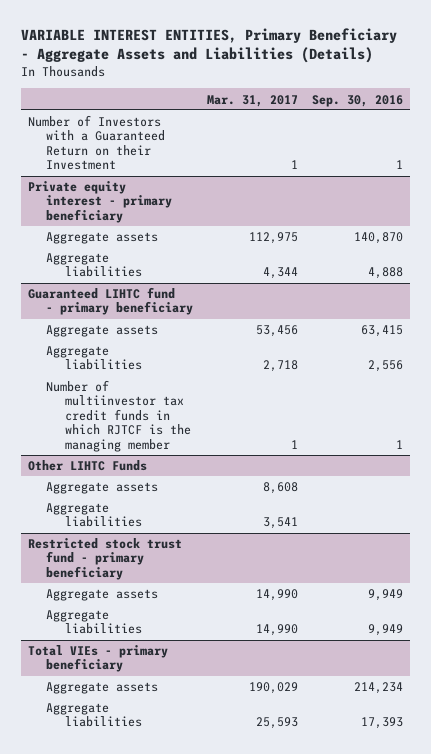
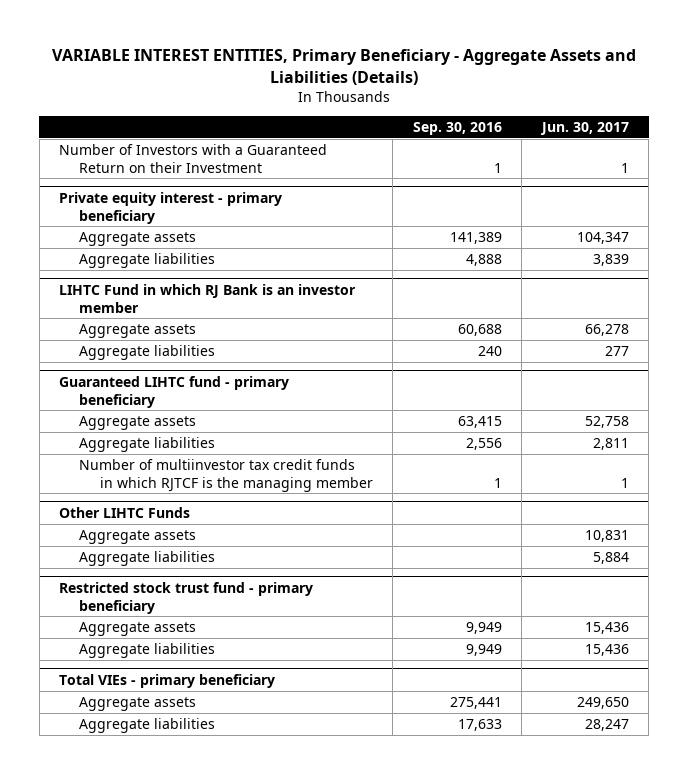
[207,94,299,107] Mar. 31, 2017 -> none
none -> [539,122,629,136] Jun. 30, 2017
[353,232,403,245] 140,870 -> [449,231,502,244] 141,389
none -> [59,283,357,313] LIHTC Fund in which RJ Bank is an investor member
none -> [79,323,197,338] Aggregate assets
none -> [79,344,216,360] Aggregate liabilities
[353,682,403,695] 214,234 -> [449,696,502,709] 275,441
[360,717,403,730] 17,393 -> [457,718,502,731] 17,633

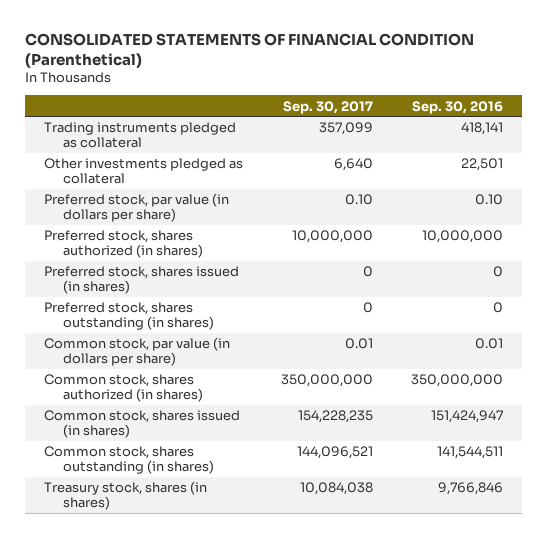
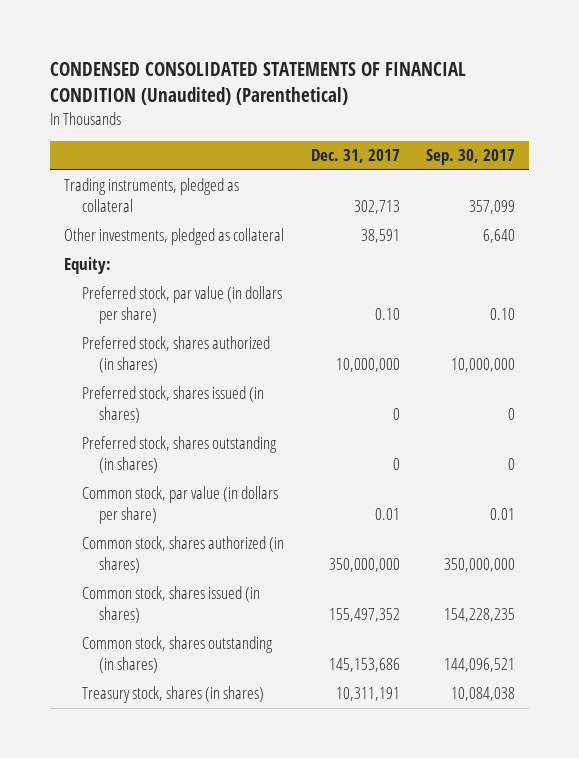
[24,32,474,69] CONSOLIDATED STATEMENTS OF FINANCIAL CONDITION (Parenthetical) -> [50,62,467,106] CONDENSED CONSOLIDATED STATEMENTS OF FINANCIAL CONDITION (Unaudited) (Parenthetical)
[412,100,504,114] Sep. 30, 2016 -> none
none -> [310,149,400,164] Dec. 31, 2017
[43,122,236,149] Trading instruments pledged as collateral -> [63,178,239,213] Trading instruments, pledged as collateral
[43,158,243,185] Other investments pledged as collateral -> [63,228,284,246] Other investments, pledged as collateral
none -> [63,257,111,275] Equity:

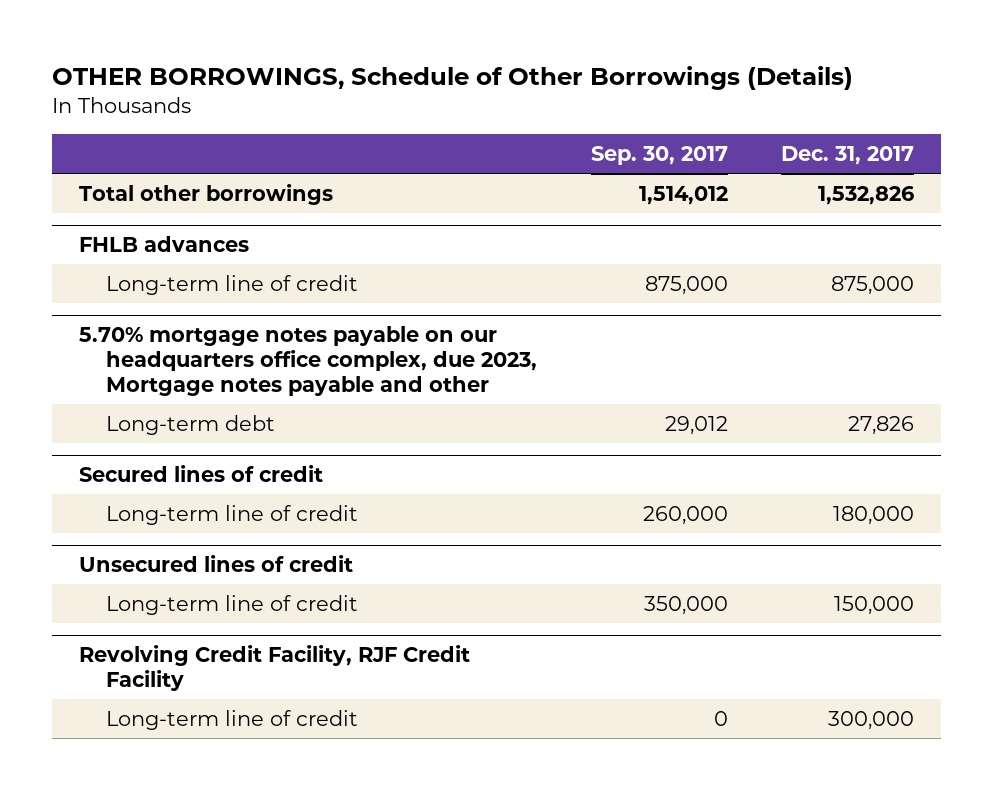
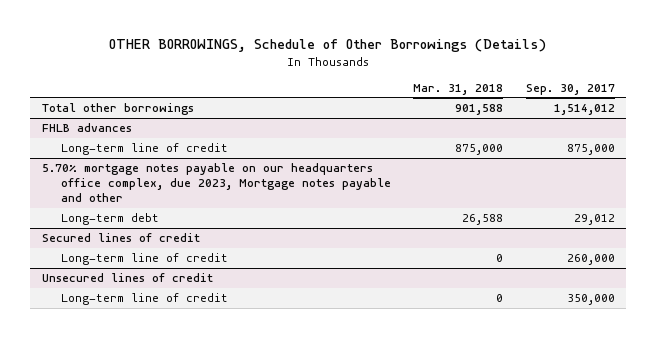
[781,146,915,166] Dec. 31, 2017 -> none
none -> [413,83,504,95] Mar. 31, 2018
[78,645,470,691] Revolving Credit Facility, RJF Credit Facility -> none
[106,709,359,730] Long-term line of credit -> none

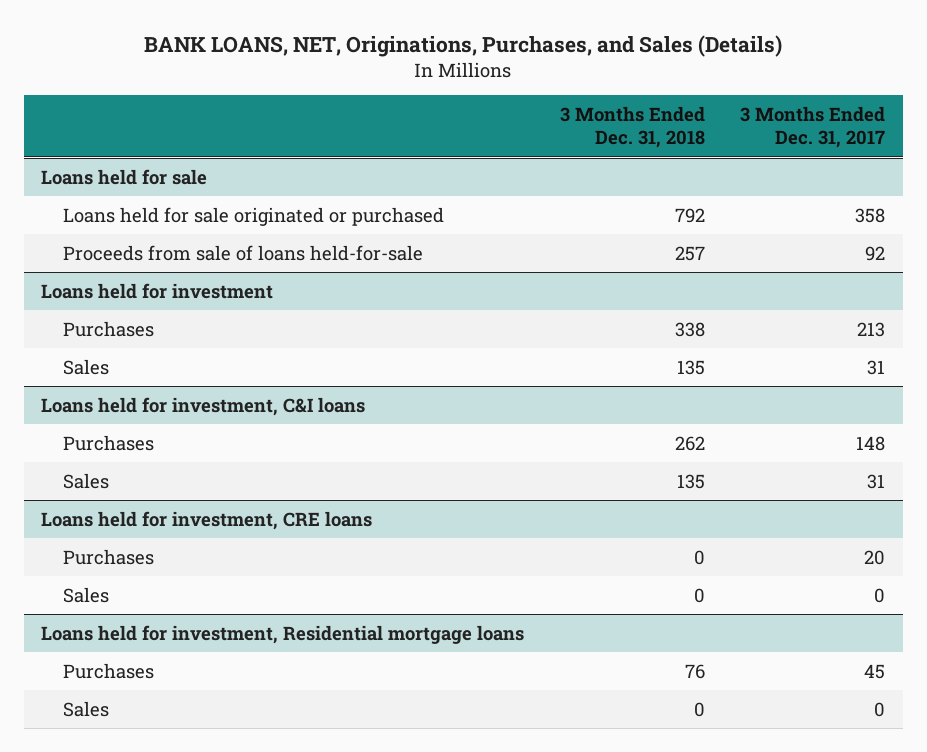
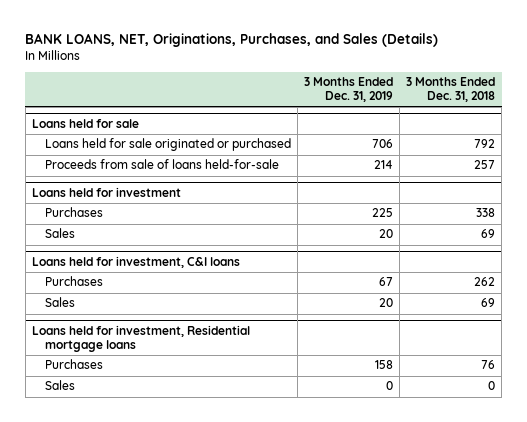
[740,105,886,149] 3 Months Ended Dec. 31, 2017 -> none
none -> [304,77,394,103] 3 Months Ended Dec. 31, 2019
[676,359,705,375] 135 -> [481,229,496,239] 69
[41,510,373,530] Loans held for investment, CRE loans -> none
[62,548,154,565] Purchases -> none
[62,586,109,603] Sales -> none
[676,473,705,489] 135 -> [481,298,496,308] 69

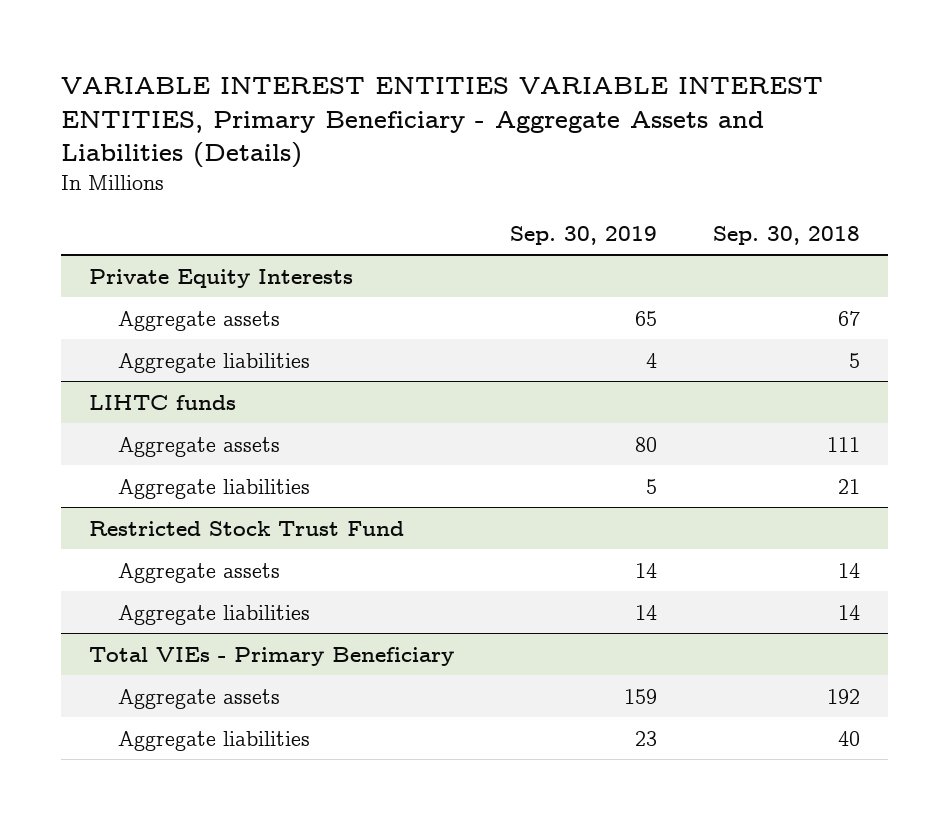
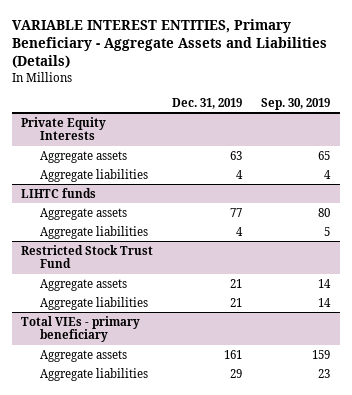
[60,77,823,169] VARIABLE INTEREST ENTITIES VARIABLE INTEREST ENTITIES, Primary Beneficiary - Aggregate Assets and Liabilities (Details) -> [11,18,327,69] VARIABLE INTEREST ENTITIES, Primary Beneficiary - Aggregate Assets and Liabilities (Details)
[712,225,860,245] Sep. 30, 2018 -> none
none -> [172,97,243,109] Dec. 31, 2019
[88,646,454,666] Total VIEs - Primary Beneficiary -> [21,315,141,343] Total VIEs - primary beneficiary

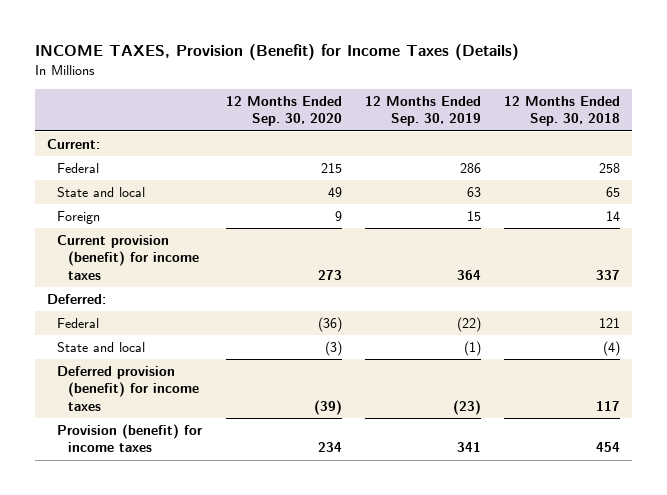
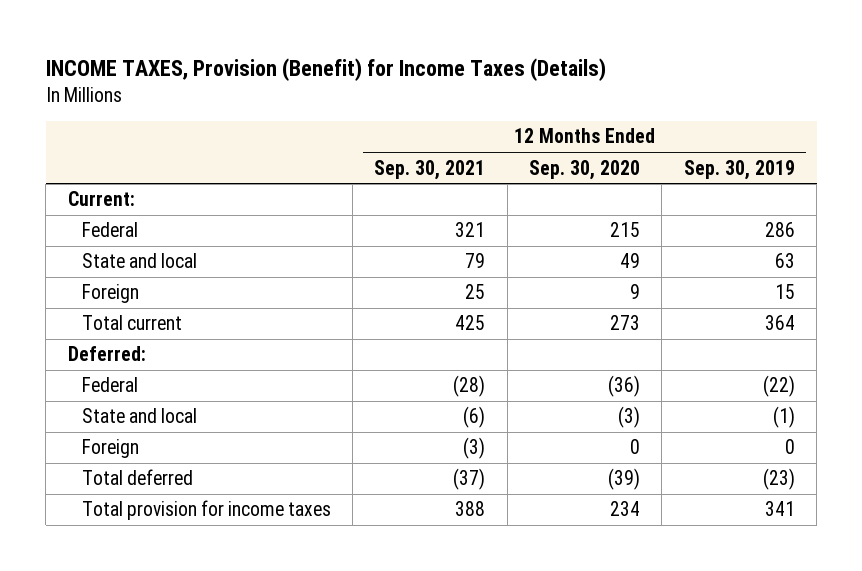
[504,95,621,127] 12 Months Ended Sep. 30, 2018 -> none
none -> [374,159,486,180] Sep. 30, 2021
[57,235,200,280] Current provision (benefit) for income taxes -> [81,315,182,331] Total current
none -> [81,439,139,459] Foreign
[57,366,200,411] Deferred provision (benefit) for income taxes -> [81,469,193,486] Total deferred
[57,424,203,453] Provision (benefit) for income taxes -> [81,500,331,521] Total provision for income taxes

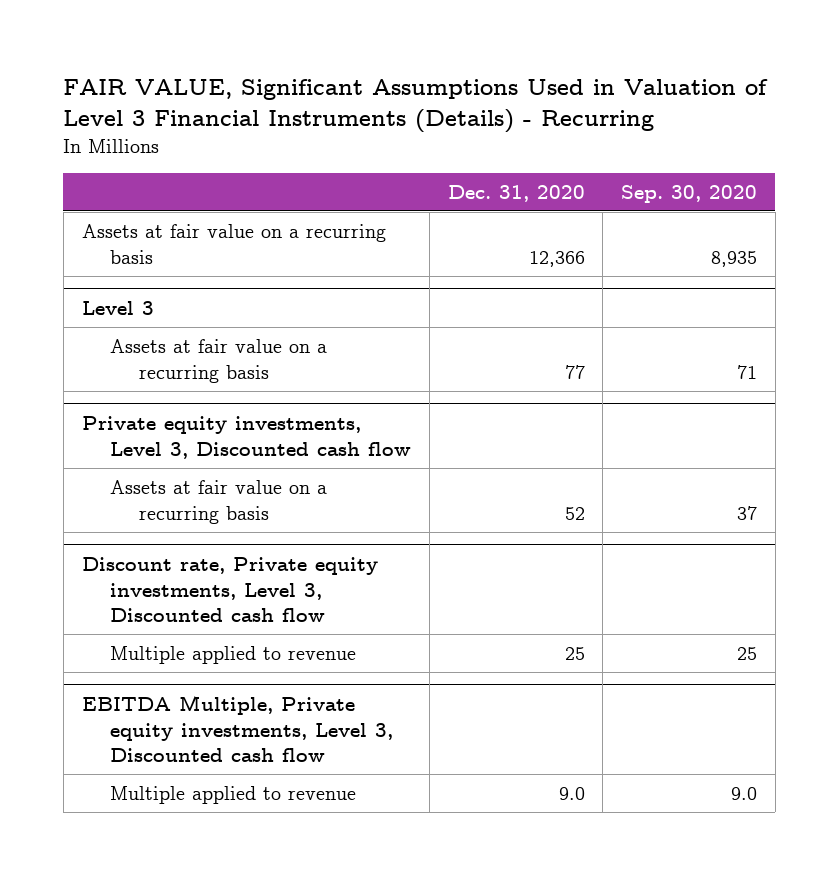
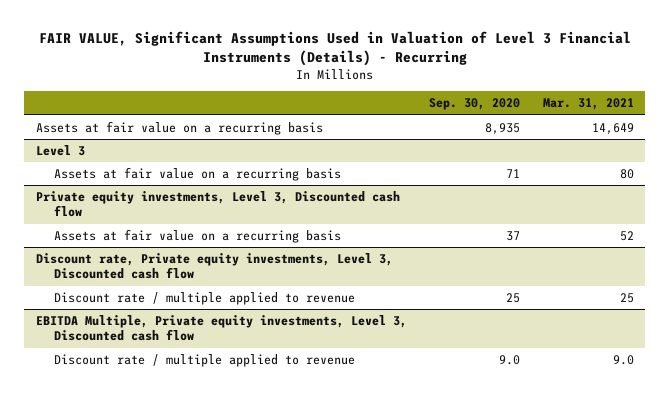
[447,184,585,202] Dec. 31, 2020 -> none
none -> [542,98,634,111] Mar. 31, 2021
[110,645,357,664] Multiple applied to revenue -> [54,291,356,305] Discount rate / multiple applied to revenue
[110,785,357,804] Multiple applied to revenue -> [54,353,356,367] Discount rate / multiple applied to revenue

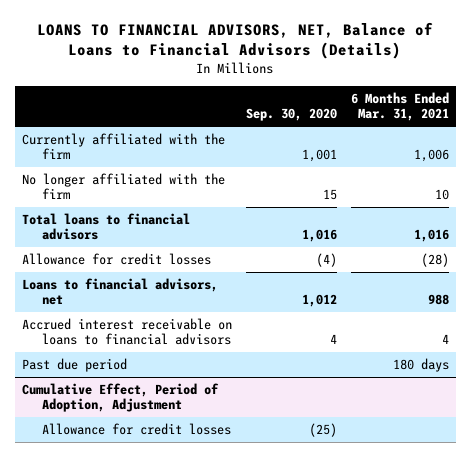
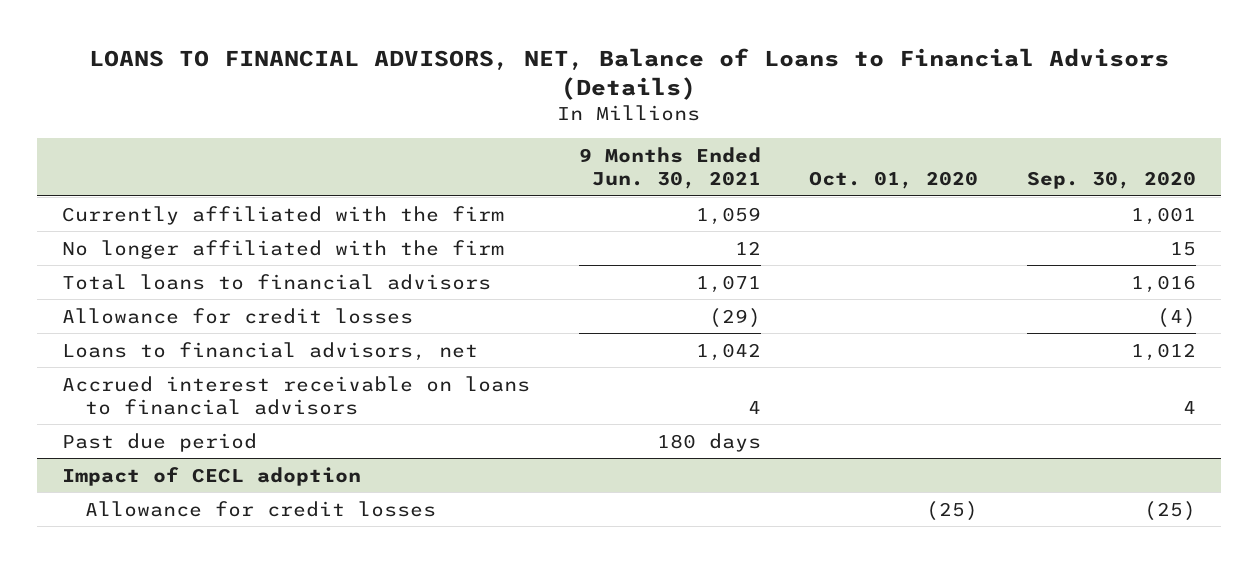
[350,92,449,122] 6 Months Ended Mar. 31, 2021 -> none
none -> [578,146,761,189] 9 Months Ended Jun. 30, 2021
none -> [809,170,979,189] Oct. 01, 2020
[21,383,219,413] Cumulative Effect, Period of Adoption, Adjustment -> [61,466,361,486] Impact of CECL adoption

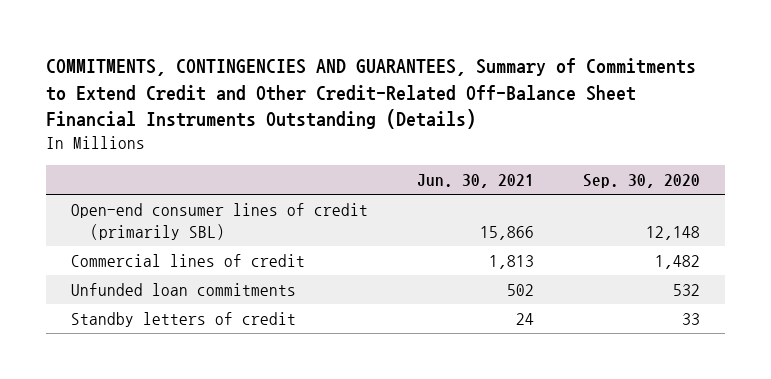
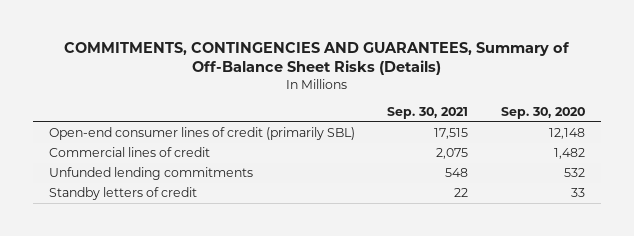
[45,58,696,129] COMMITMENTS, CONTINGENCIES AND GUARANTEES, Summary of Commitments to Extend Credit and Other Credit-Related Off-Balance Sheet Financial Instruments Outstanding (Details) -> [63,41,570,76] COMMITMENTS, CONTINGENCIES AND GUARANTEES, Summary of Off-Balance Sheet Risks (Details)
[416,174,534,189] Jun. 30, 2021 -> none
none -> [387,107,469,120] Sep. 30, 2021
[70,283,296,297] Unfunded loan commitments -> [49,167,254,181] Unfunded lending commitments

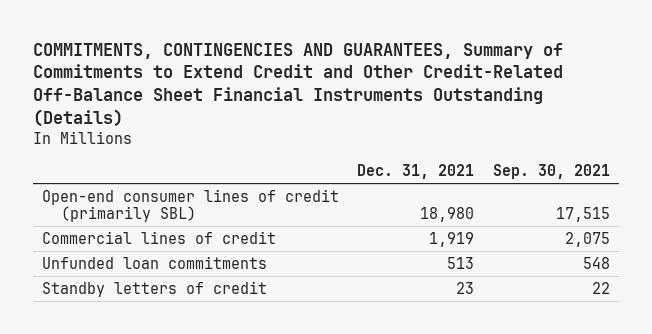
[63,41,570,76] COMMITMENTS, CONTINGENCIES AND GUARANTEES, Summary of Off-Balance Sheet Risks (Details) -> [32,42,563,128] COMMITMENTS, CONTINGENCIES AND GUARANTEES, Summary of Commitments to Extend Credit and Other Credit-Related Off-Balance Sheet Financial Instruments Outstanding (Details)
[500,107,585,120] Sep. 30, 2020 -> none
none -> [357,164,475,180] Dec. 31, 2021
[49,167,254,181] Unfunded lending commitments -> [42,255,268,269] Unfunded loan commitments

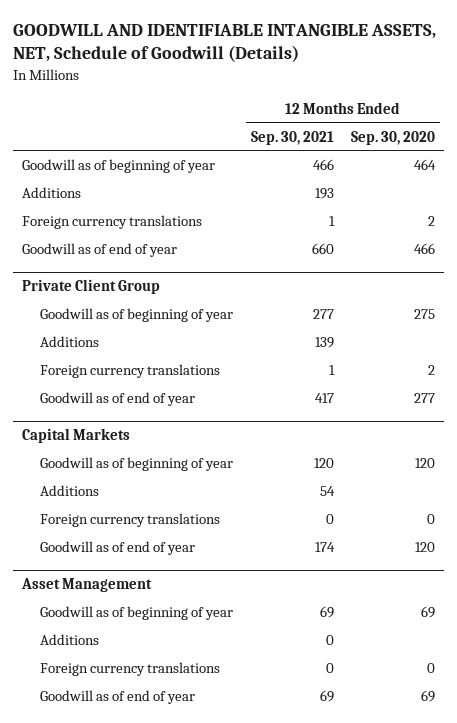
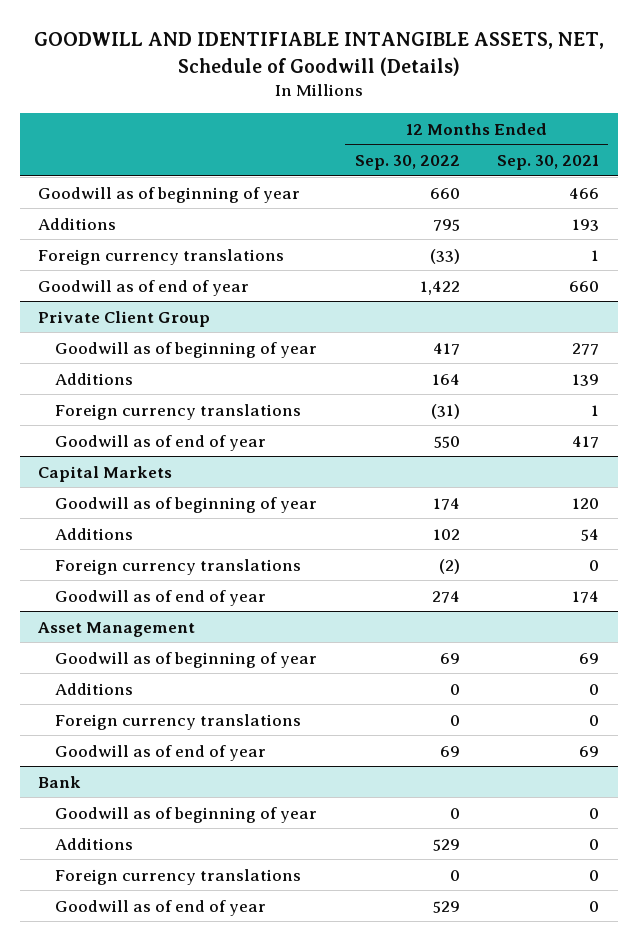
[351,130,436,145] Sep. 30, 2020 -> none
none -> [354,155,460,171] Sep. 30, 2022
none -> [38,775,82,788] Bank
none -> [55,806,318,823] Goodwill as of beginning of year
none -> [55,837,134,850] Additions
none -> [55,868,302,885] Foreign currency translations
none -> [55,899,267,916] Goodwill as of end of year

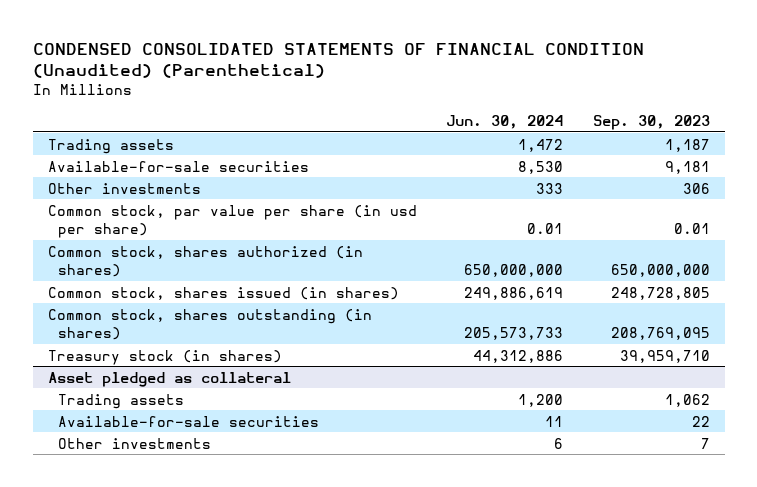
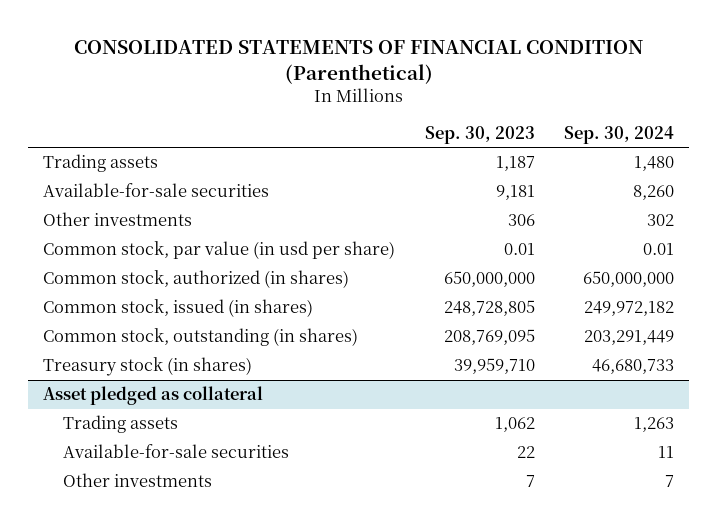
[32,42,644,79] CONDENSED CONSOLIDATED STATEMENTS OF FINANCIAL CONDITION (Unaudited) (Parenthetical) -> [73,39,643,84] CONSOLIDATED STATEMENTS OF FINANCIAL CONDITION (Parenthetical)
[446,115,564,130] Jun. 30, 2024 -> none
none -> [564,126,675,145] Sep. 30, 2024
[47,204,417,238] Common stock, par value per share (in usd per share) -> [42,241,395,260] Common stock, par value (in usd per share)
[47,245,363,277] Common stock, shares authorized (in shares) -> [42,270,349,289] Common stock, authorized (in shares)
[47,286,399,300] Common stock, shares issued (in shares) -> [42,299,313,318] Common stock, issued (in shares)
[47,308,372,340] Common stock, shares outstanding (in shares) -> [42,328,358,347] Common stock, outstanding (in shares)

